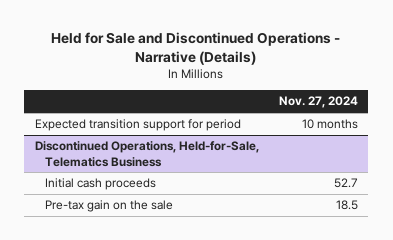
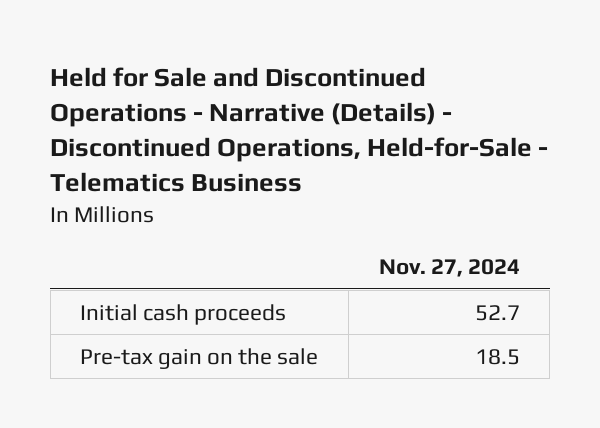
[51,32,341,65] Held for Sale and Discontinued Operations - Narrative (Details) -> [50,66,549,193] Held for Sale and Discontinued Operations - Narrative (Details) - Discontinued Operations, Held-for-Sale - Telematics Business
[34,119,241,132] Expected transition support for period -> none
[34,141,259,167] Discontinued Operations, Held-for-Sale, Telematics Business -> none

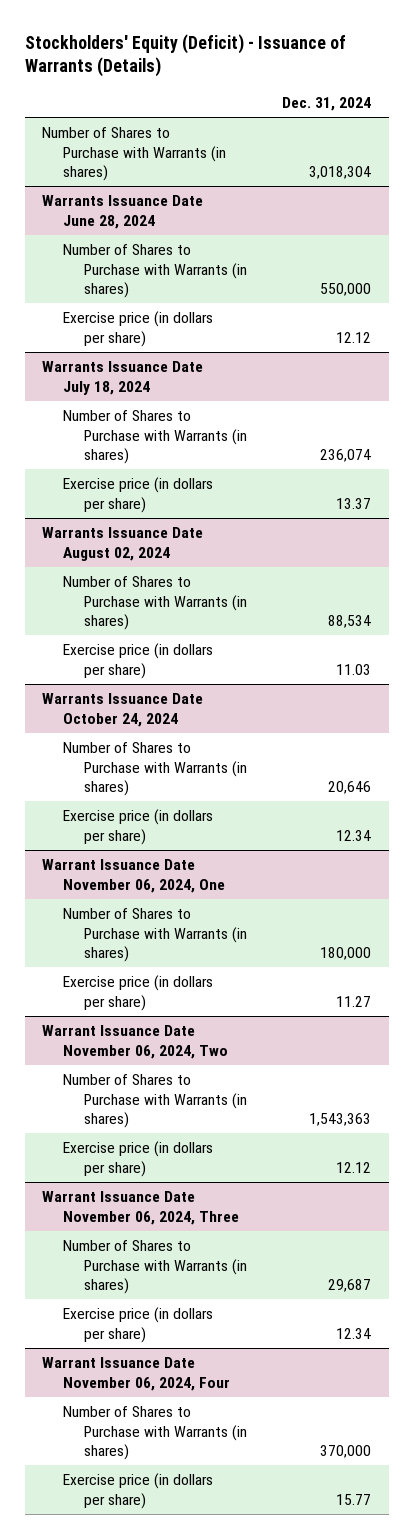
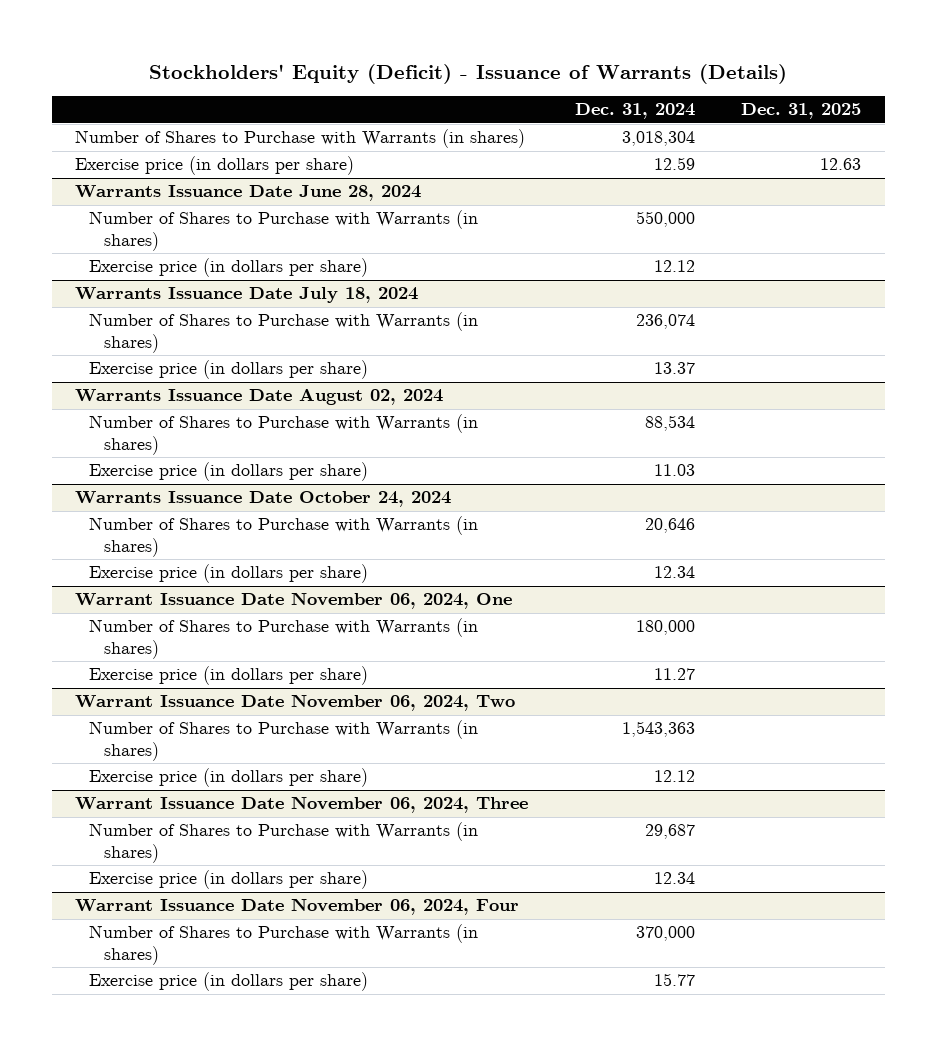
none -> [741,103,862,120] Dec. 31, 2025
none -> [75,156,355,176] Exercise price (in dollars per share)

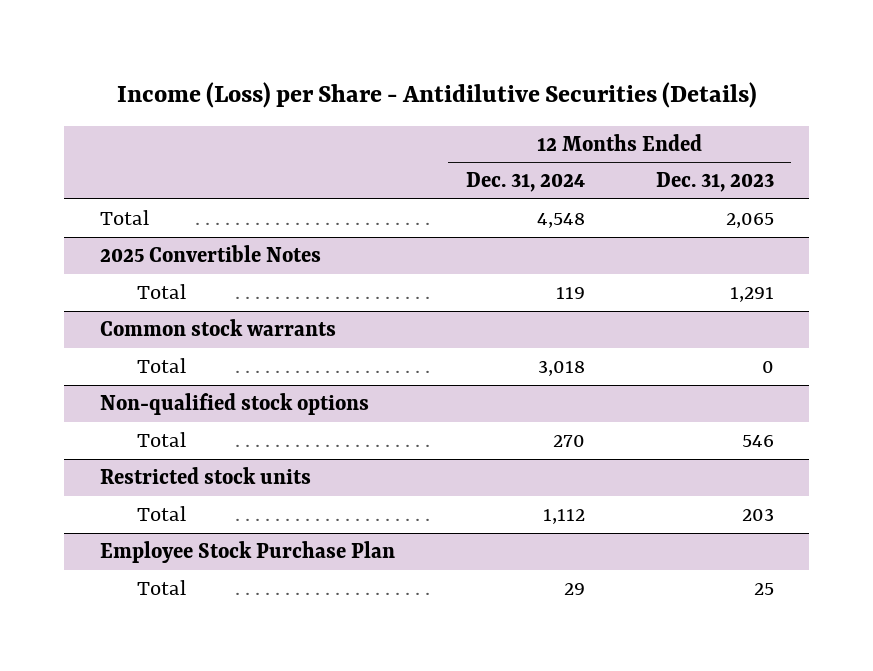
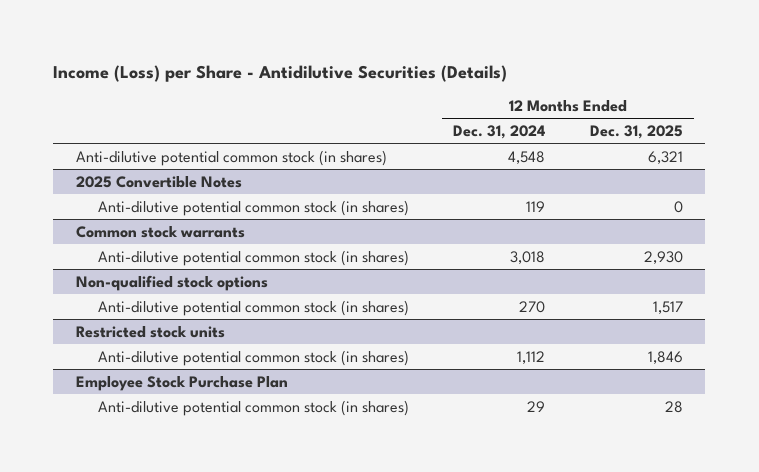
[655,172,774,193] Dec. 31, 2023 -> none
none -> [590,125,684,140] Dec. 31, 2025
[99,210,149,226] Total -> [75,149,387,166] Anti-dilutive potential common stock (in shares)
[136,284,186,300] Total -> [97,199,409,216] Anti-dilutive potential common stock (in shares)
[136,358,186,374] Total -> [97,249,409,266] Anti-dilutive potential common stock (in shares)
[136,432,186,448] Total -> [97,299,409,316] Anti-dilutive potential common stock (in shares)
[136,506,186,522] Total -> [97,349,409,366] Anti-dilutive potential common stock (in shares)
[136,580,186,596] Total -> [97,399,409,416] Anti-dilutive potential common stock (in shares)

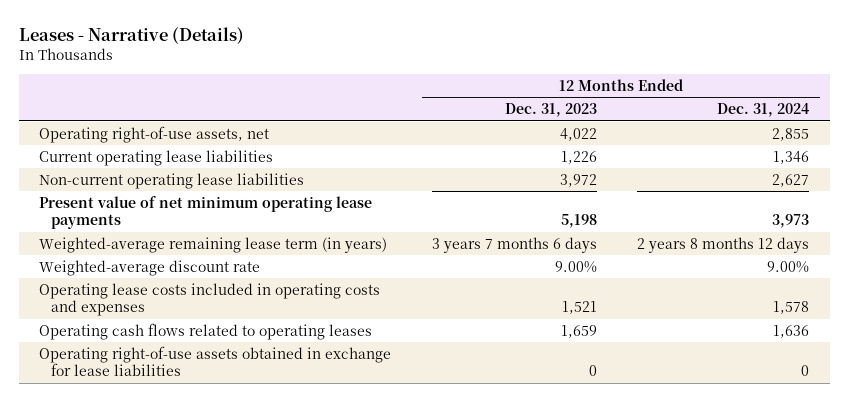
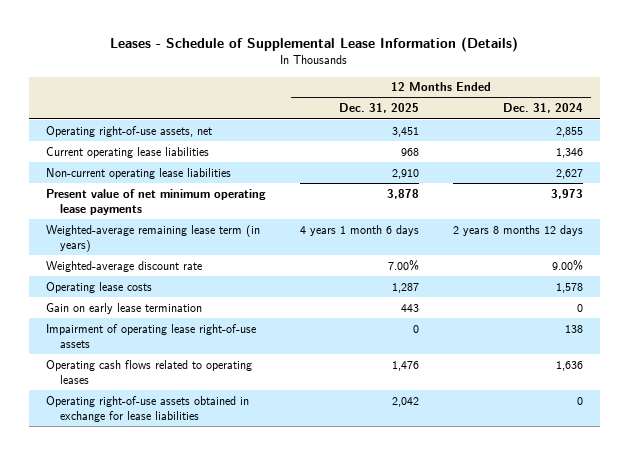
[18,26,244,44] Leases - Narrative (Details) -> [110,36,519,52] Leases - Schedule of Supplemental Lease Information (Details)
[504,103,597,118] Dec. 31, 2023 -> none
none -> [338,103,419,114] Dec. 31, 2025
[39,282,381,317] Operating lease costs included in operating costs and expenses -> [45,281,152,293] Operating lease costs
none -> [45,302,202,314] Gain on early lease termination
none -> [45,323,256,348] Impairment of operating lease right-of-use assets

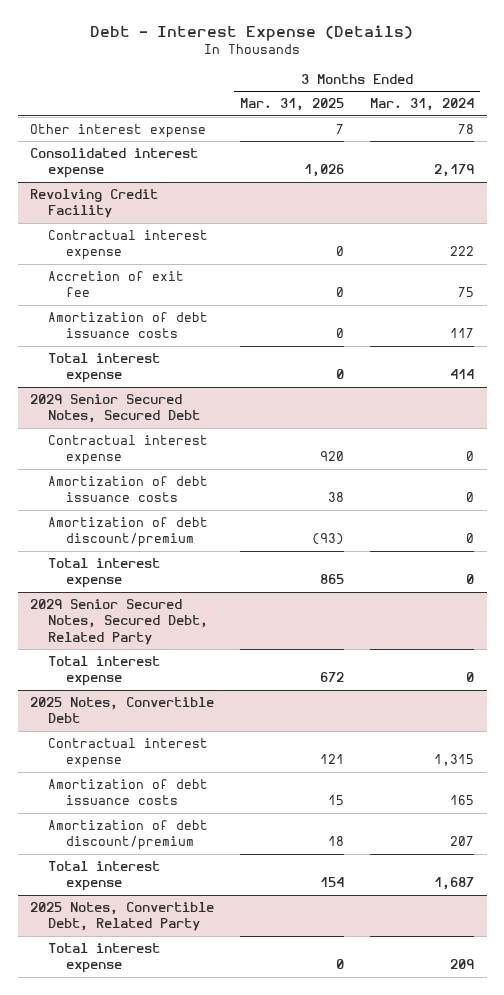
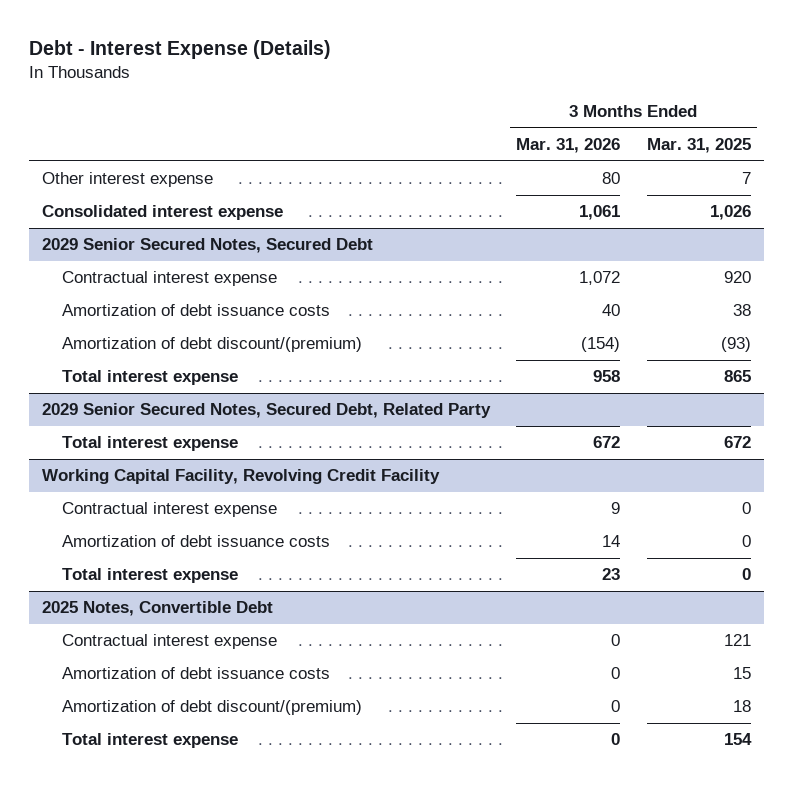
[370,98,475,112] Mar. 31, 2024 -> none
none -> [516,138,621,154] Mar. 31, 2026
[30,189,159,219] Revolving Credit Facility -> none
[48,230,209,261] Contractual interest expense -> none
[48,271,185,298] Accretion of exit fee -> none
[48,312,209,339] Amortization of debt issuance costs -> none
[48,353,161,384] Total interest expense -> none
[48,517,209,548] Amortization of debt discount/premium -> [62,337,363,353] Amortization of debt discount/(premium)
none -> [42,469,441,485] Working Capital Facility, Revolving Credit Facility
none -> [62,502,278,518] Contractual interest expense
none -> [62,535,331,548] Amortization of debt issuance costs
none -> [62,568,239,584] Total interest expense
[48,820,209,851] Amortization of debt discount/premium -> [62,700,363,716] Amortization of debt discount/(premium)
[30,902,215,932] 2025 Notes, Convertible Debt, Related Party -> none
[48,943,161,974] Total interest expense -> none

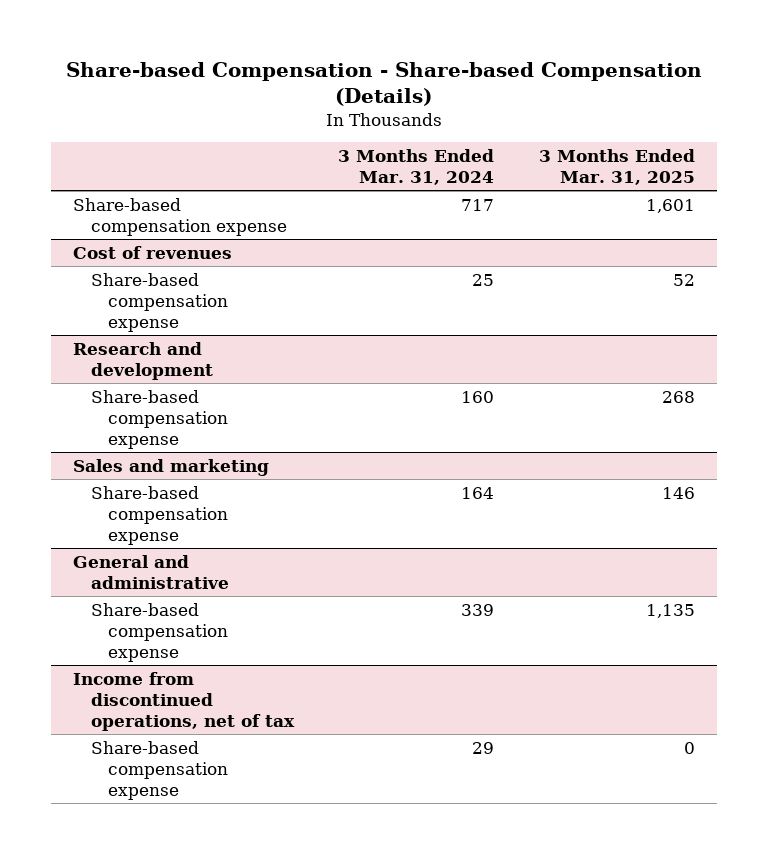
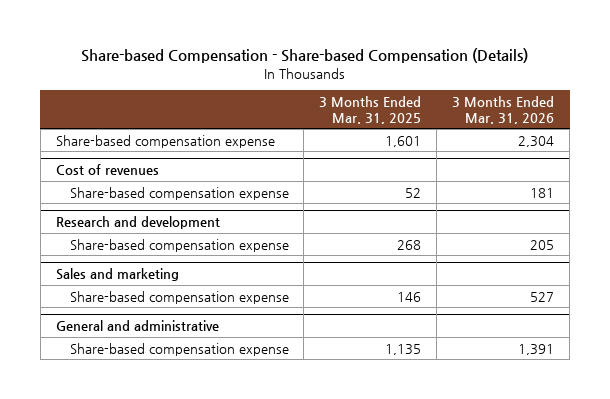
[338,148,495,186] 3 Months Ended Mar. 31, 2024 -> none
none -> [452,96,555,124] 3 Months Ended Mar. 31, 2026
[73,671,295,731] Income from discontinued operations, net of tax -> none
[90,740,228,800] Share-based compensation expense -> none

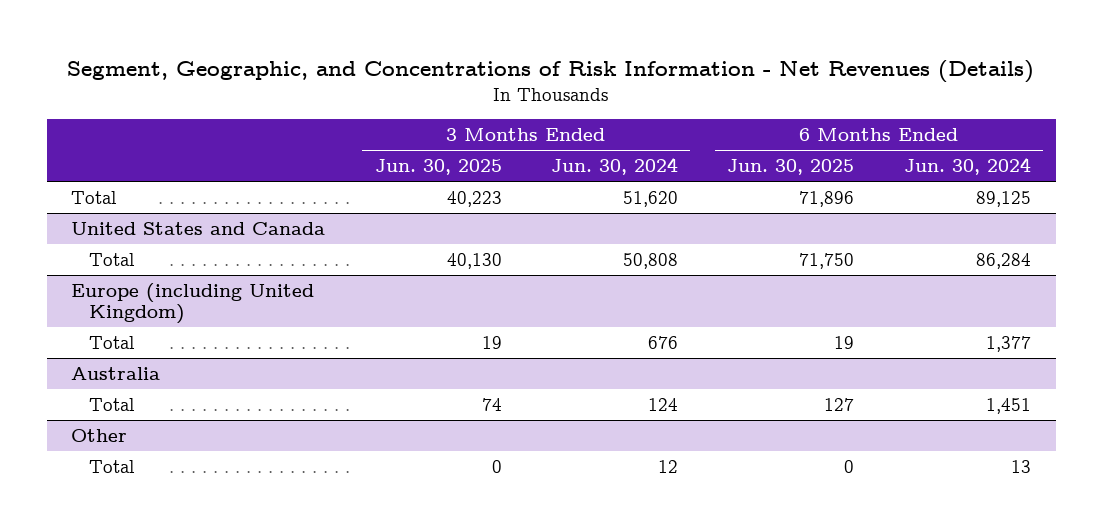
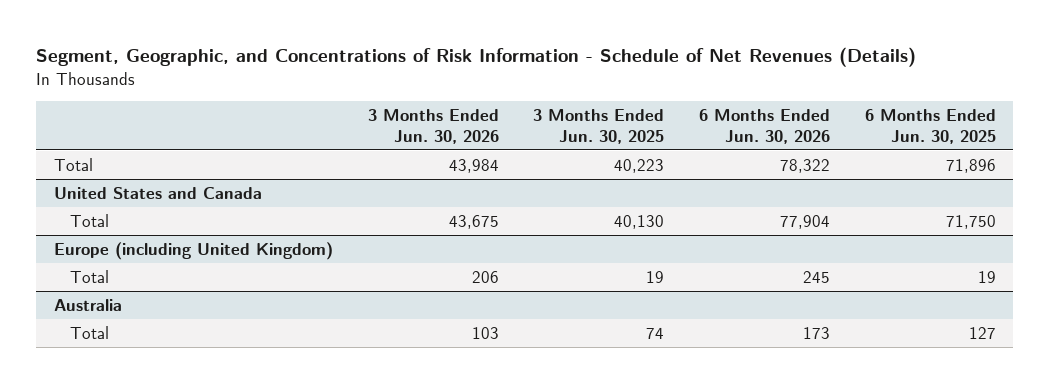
[67,59,1035,83] Segment, Geographic, and Concentrations of Risk Information - Net Revenues (Details) -> [36,47,917,68] Segment, Geographic, and Concentrations of Risk Information - Schedule of Net Revenues (Details)
[551,157,679,176] Jun. 30, 2024 -> none
[903,157,1031,176] Jun. 30, 2024 -> none
none -> [367,109,499,144] 3 Months Ended Jun. 30, 2026
none -> [699,109,831,144] 6 Months Ended Jun. 30, 2026
[71,428,128,442] Other -> none
[88,459,135,473] Total -> none

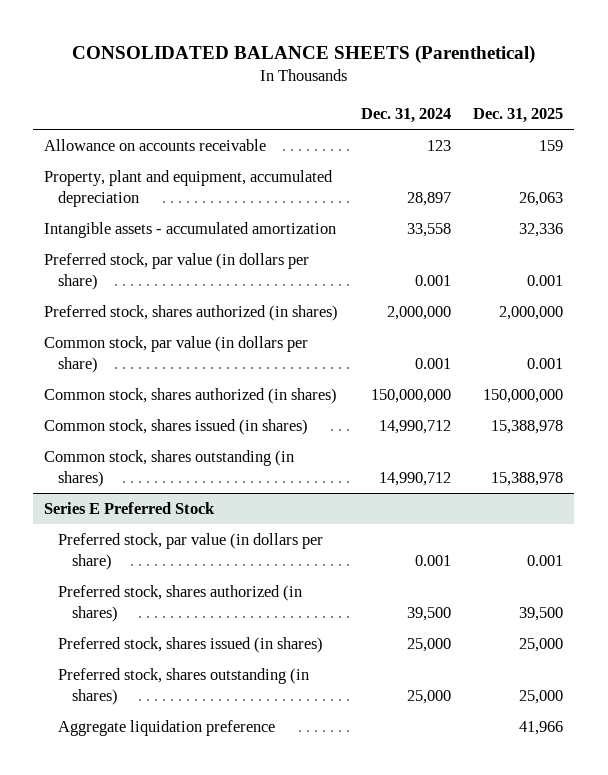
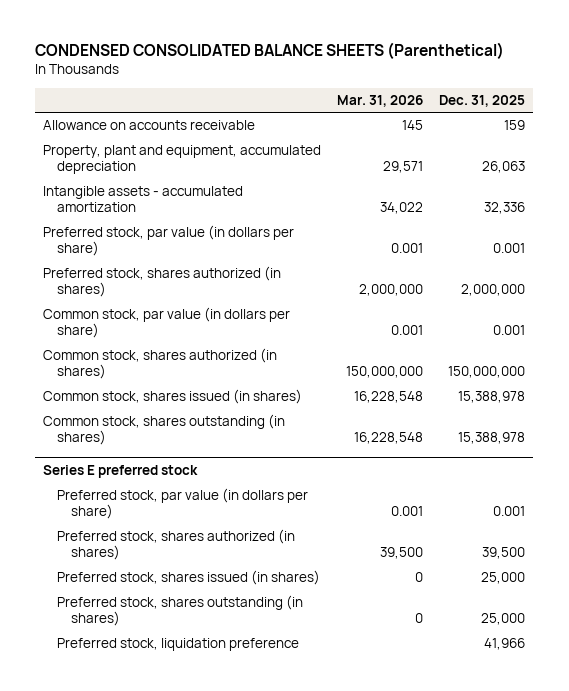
[71,44,535,64] CONSOLIDATED BALANCE SHEETS (Parenthetical) -> [35,42,505,60] CONDENSED CONSOLIDATED BALANCE SHEETS (Parenthetical)
[360,107,451,123] Dec. 31, 2024 -> none
none -> [337,94,424,107] Mar. 31, 2026
[44,501,216,514] Series E Preferred Stock -> [43,465,199,479] Series E preferred stock
[58,719,276,736] Aggregate liquidation preference -> [57,638,300,652] Preferred stock, liquidation preference

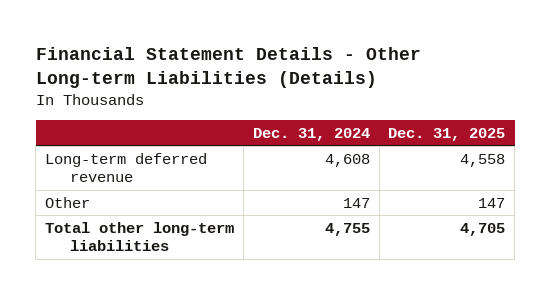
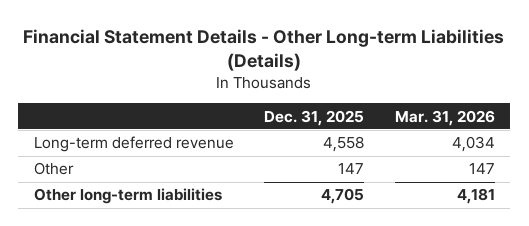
[252,127,370,141] Dec. 31, 2024 -> none
none -> [394,109,495,126] Mar. 31, 2026
[45,221,235,252] Total other long-term liabilities -> [33,188,222,205] Other long-term liabilities

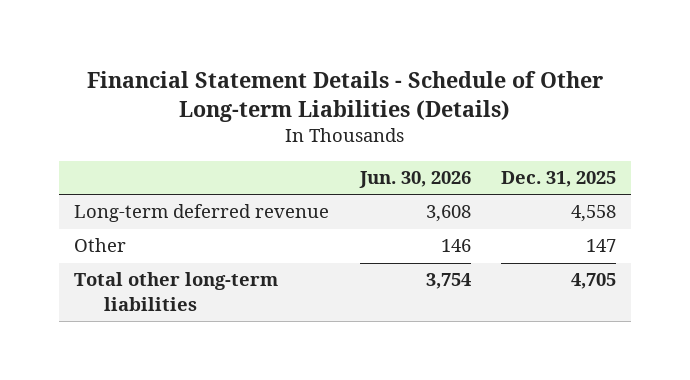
[23,28,505,71] Financial Statement Details - Other Long-term Liabilities (Details) -> [87,71,604,122] Financial Statement Details - Schedule of Other Long-term Liabilities (Details)
[394,109,495,126] Mar. 31, 2026 -> none
none -> [358,171,471,189] Jun. 30, 2026
[33,188,222,205] Other long-term liabilities -> [74,272,279,311] Total other long-term liabilities

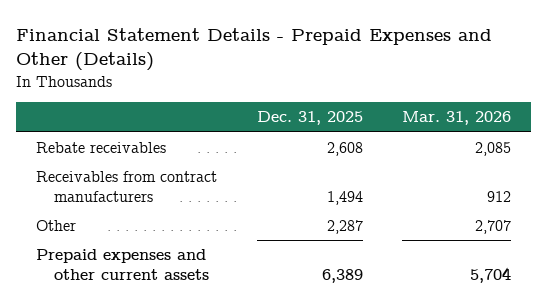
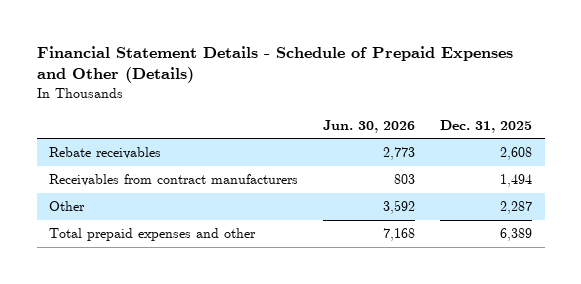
[16,27,493,72] Financial Statement Details - Prepaid Expenses and Other (Details) -> [36,45,513,84] Financial Statement Details - Schedule of Prepaid Expenses and Other (Details)
[402,111,512,126] Mar. 31, 2026 -> none
none -> [323,119,416,133] Jun. 30, 2026
[36,249,209,280] Prepaid expenses and other current assets -> [49,228,257,242] Total prepaid expenses and other

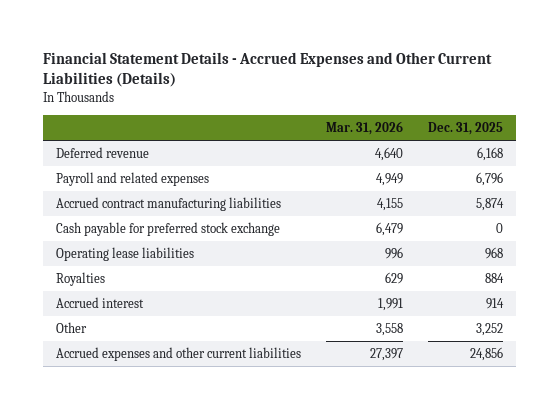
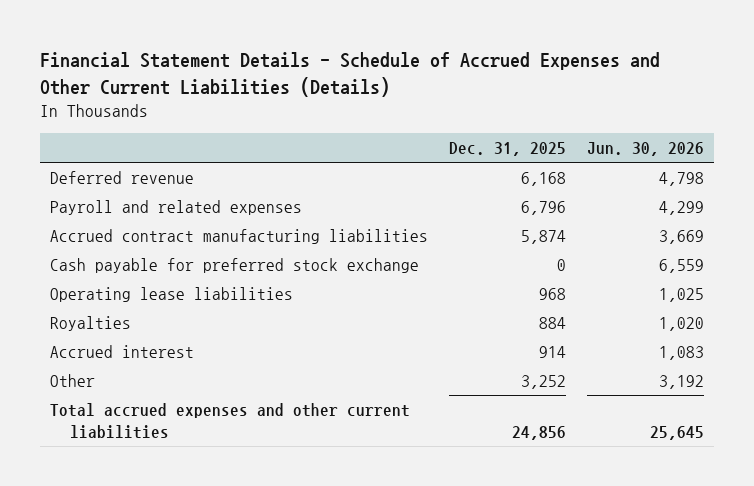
[43,51,493,88] Financial Statement Details - Accrued Expenses and Other Current Liabilities (Details) -> [39,52,660,97] Financial Statement Details - Schedule of Accrued Expenses and Other Current Liabilities (Details)
[326,121,404,136] Mar. 31, 2026 -> none
none -> [586,141,704,156] Jun. 30, 2026
[55,346,301,361] Accrued expenses and other current liabilities -> [50,403,411,439] Total accrued expenses and other current liabilities

